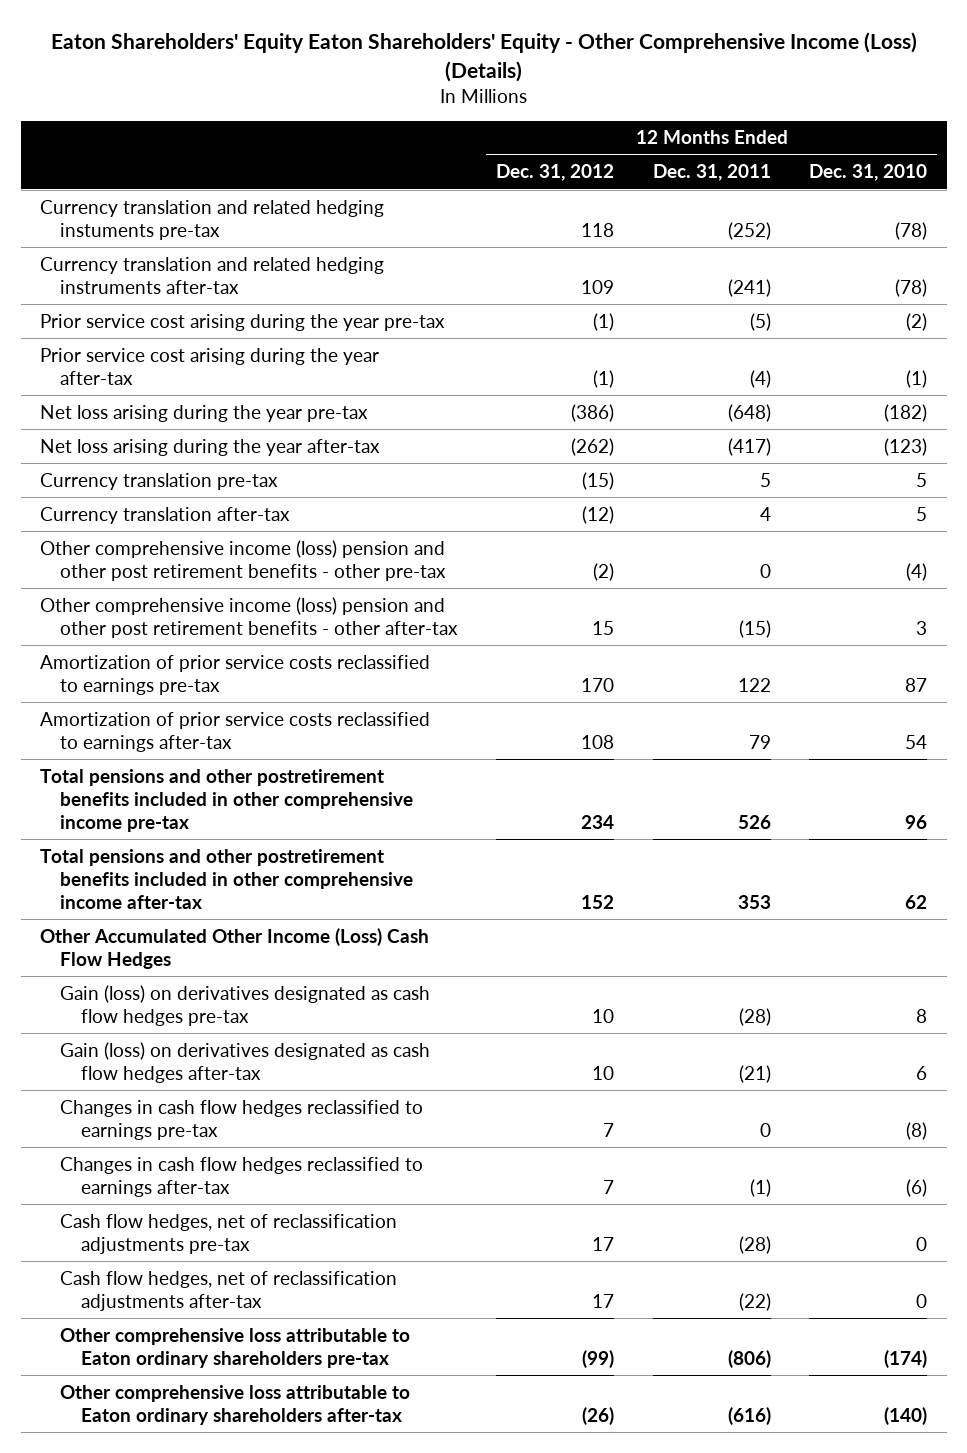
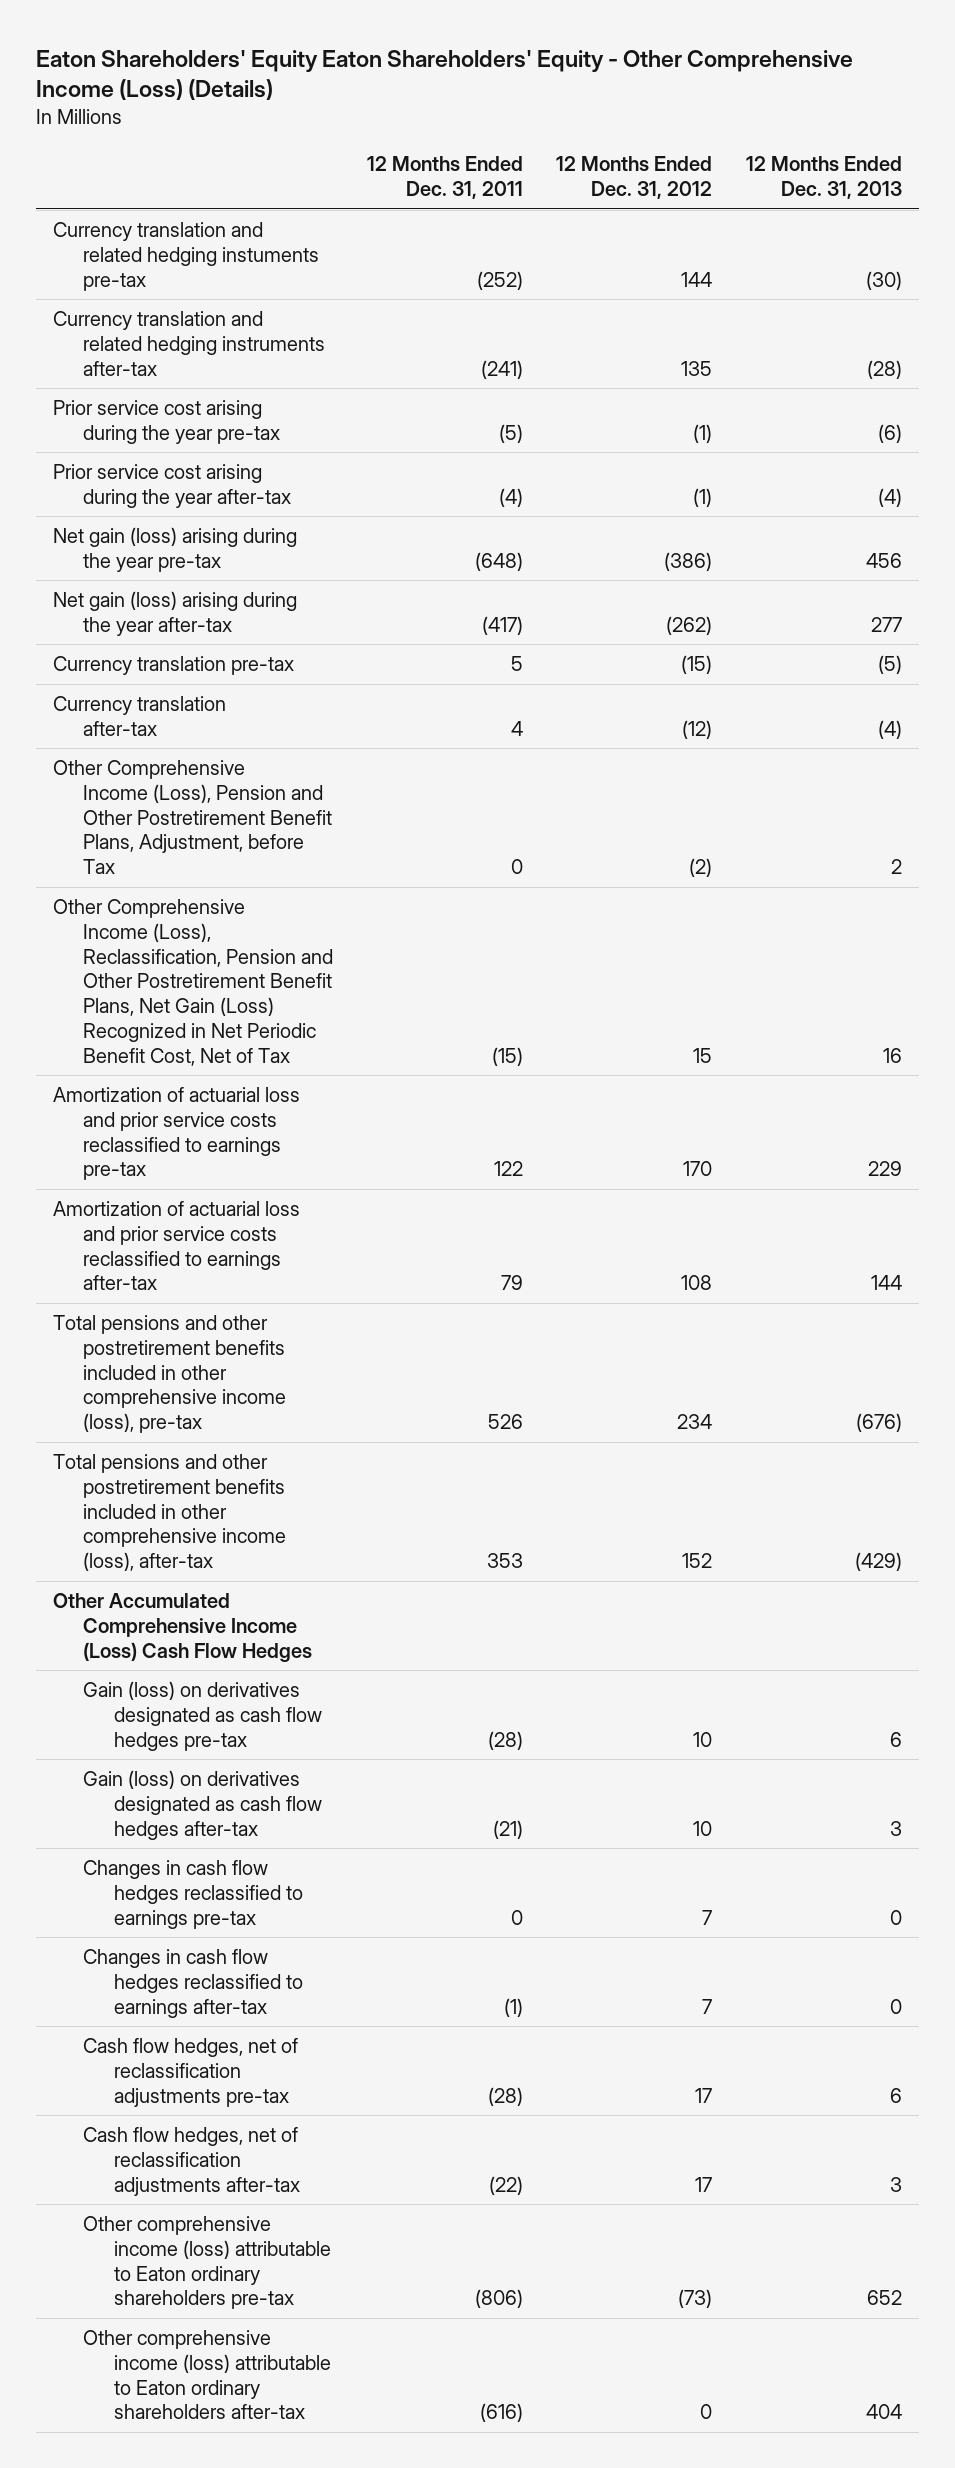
[809,164,928,182] Dec. 31, 2010 -> none
none -> [746,156,903,200] 12 Months Ended Dec. 31, 2013
[581,222,615,237] 118 -> [681,271,713,287] 144
[581,279,615,294] 109 -> [681,360,713,376] 135
[40,404,369,422] Net loss arising during the year pre-tax -> [52,527,297,572] Net gain (loss) arising during the year pre-tax
[40,438,381,456] Net loss arising during the year after-tax -> [52,591,297,636] Net gain (loss) arising during the year after-tax
[40,539,447,581] Other comprehensive income (loss) pension and other post retirement benefits - other pre-tax -> [52,760,333,875] Other Comprehensive Income (Loss), Pension and Other Postretirement Benefit Plans, Adjustment, before Tax
[40,596,459,638] Other comprehensive income (loss) pension and other post retirement benefits - other after-tax -> [52,899,334,1066] Other Comprehensive Income (Loss), Reclassification, Pension and Other Postretirement Benefit Plans, Net Gain (Loss) Recognized in Net Periodic Benefit Cost, Net of Tax
[40,654,431,695] Amortization of prior service costs reclassified to earnings pre-tax -> [52,1087,300,1181] Amortization of actuarial loss and prior service costs reclassified to earnings pre-tax
[40,711,431,752] Amortization of prior service costs reclassified to earnings after-tax -> [52,1201,300,1291] Amortization of actuarial loss and prior service costs reclassified to earnings after-tax
[40,768,414,832] Total pensions and other postretirement benefits included in other comprehensive income pre-tax -> [52,1315,287,1434] Total pensions and other postretirement benefits included in other comprehensive income (loss), pre-tax
[40,848,414,909] Total pensions and other postretirement benefits included in other comprehensive income after-tax -> [52,1454,287,1572] Total pensions and other postretirement benefits included in other comprehensive income (loss), after-tax
[40,927,430,969] Other Accumulated Other Income (Loss) Cash Flow Hedges -> [52,1593,313,1662] Other Accumulated Comprehensive Income (Loss) Cash Flow Hedges
[60,1327,411,1368] Other comprehensive loss attributable to Eaton ordinary shareholders pre-tax -> [83,2216,331,2310] Other comprehensive income (loss) attributable to Eaton ordinary shareholders pre-tax
[582,1349,615,1368] (99) -> [678,2289,713,2309] (73)
[60,1384,411,1425] Other comprehensive loss attributable to Eaton ordinary shareholders after-tax -> [83,2330,331,2420] Other comprehensive income (loss) attributable to Eaton ordinary shareholders after-tax
[582,1406,615,1425] (26) -> [700,2404,713,2420] 0

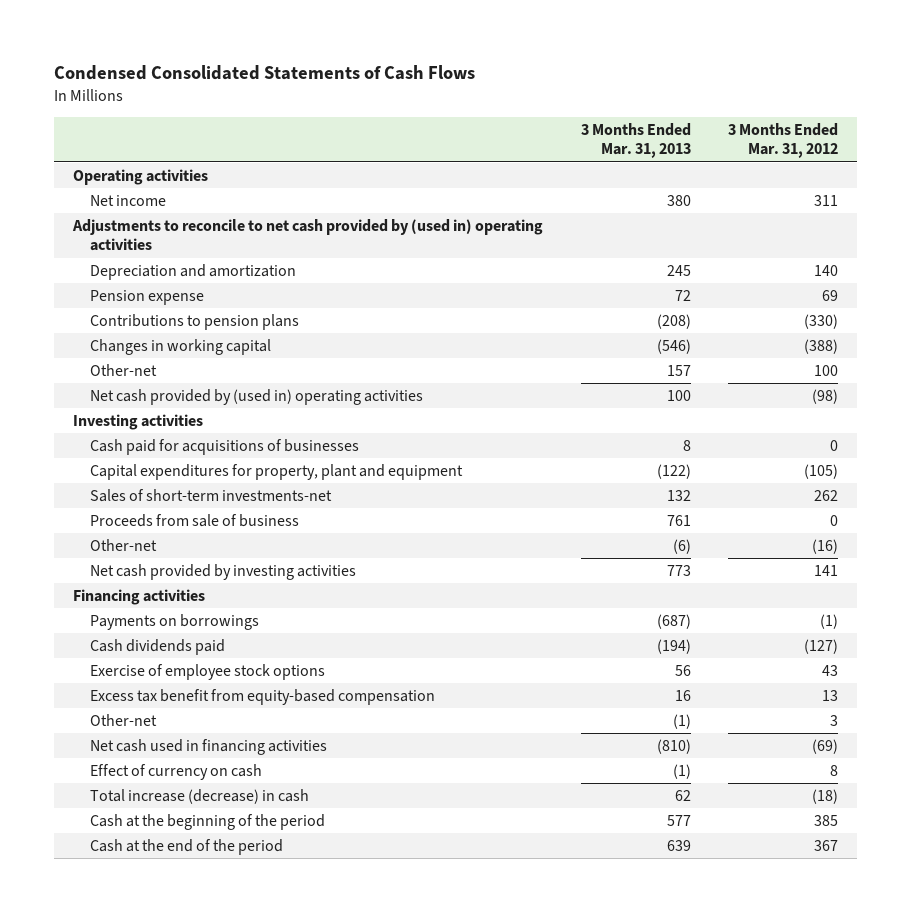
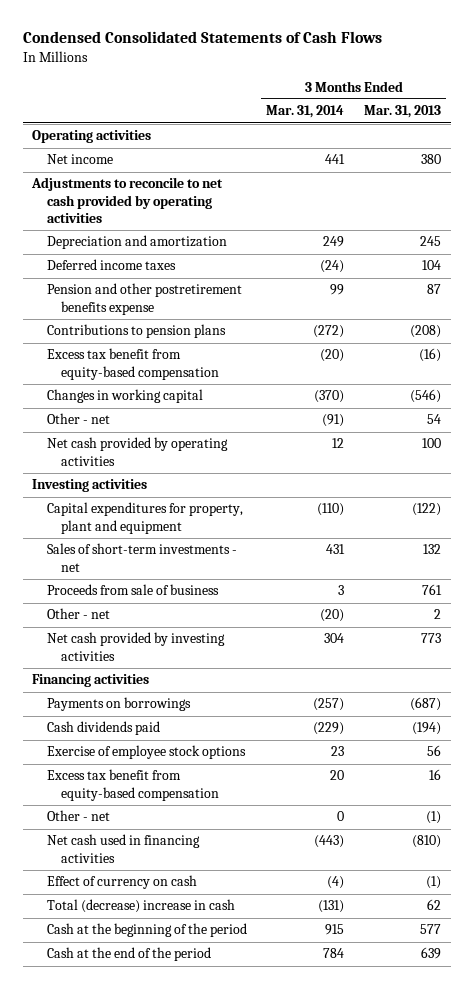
[727,122,838,159] 3 Months Ended Mar. 31, 2012 -> none
none -> [266,105,345,119] Mar. 31, 2014
[72,218,544,252] Adjustments to reconcile to net cash provided by (used in) operating activities -> [31,177,224,223] Adjustments to reconcile to net cash provided by operating activities
[90,289,205,305] Pension expense -> none
none -> [46,259,176,271] Deferred income taxes
none -> [46,283,242,315] Pension and other postretirement benefits expense
none -> [46,348,219,380] Excess tax benefit from equity-based compensation
[90,363,158,376] Other-net -> [46,413,110,425] Other - net
[666,364,691,376] 157 -> [427,414,442,425] 54
[90,388,424,405] Net cash provided by (used in) operating activities -> [46,437,228,466] Net cash provided by operating activities
[90,438,360,455] Cash paid for acquisitions of businesses -> none
[90,488,333,502] Sales of short-term investments-net -> [46,543,237,572] Sales of short-term investments - net
[90,538,158,551] Other-net -> [46,608,110,620] Other - net
[672,538,691,554] (6) -> [434,609,442,620] 2
[90,713,158,726] Other-net -> [46,810,110,822] Other - net
[90,788,310,804] Total increase (decrease) in cash -> [46,899,235,914] Total (decrease) increase in cash

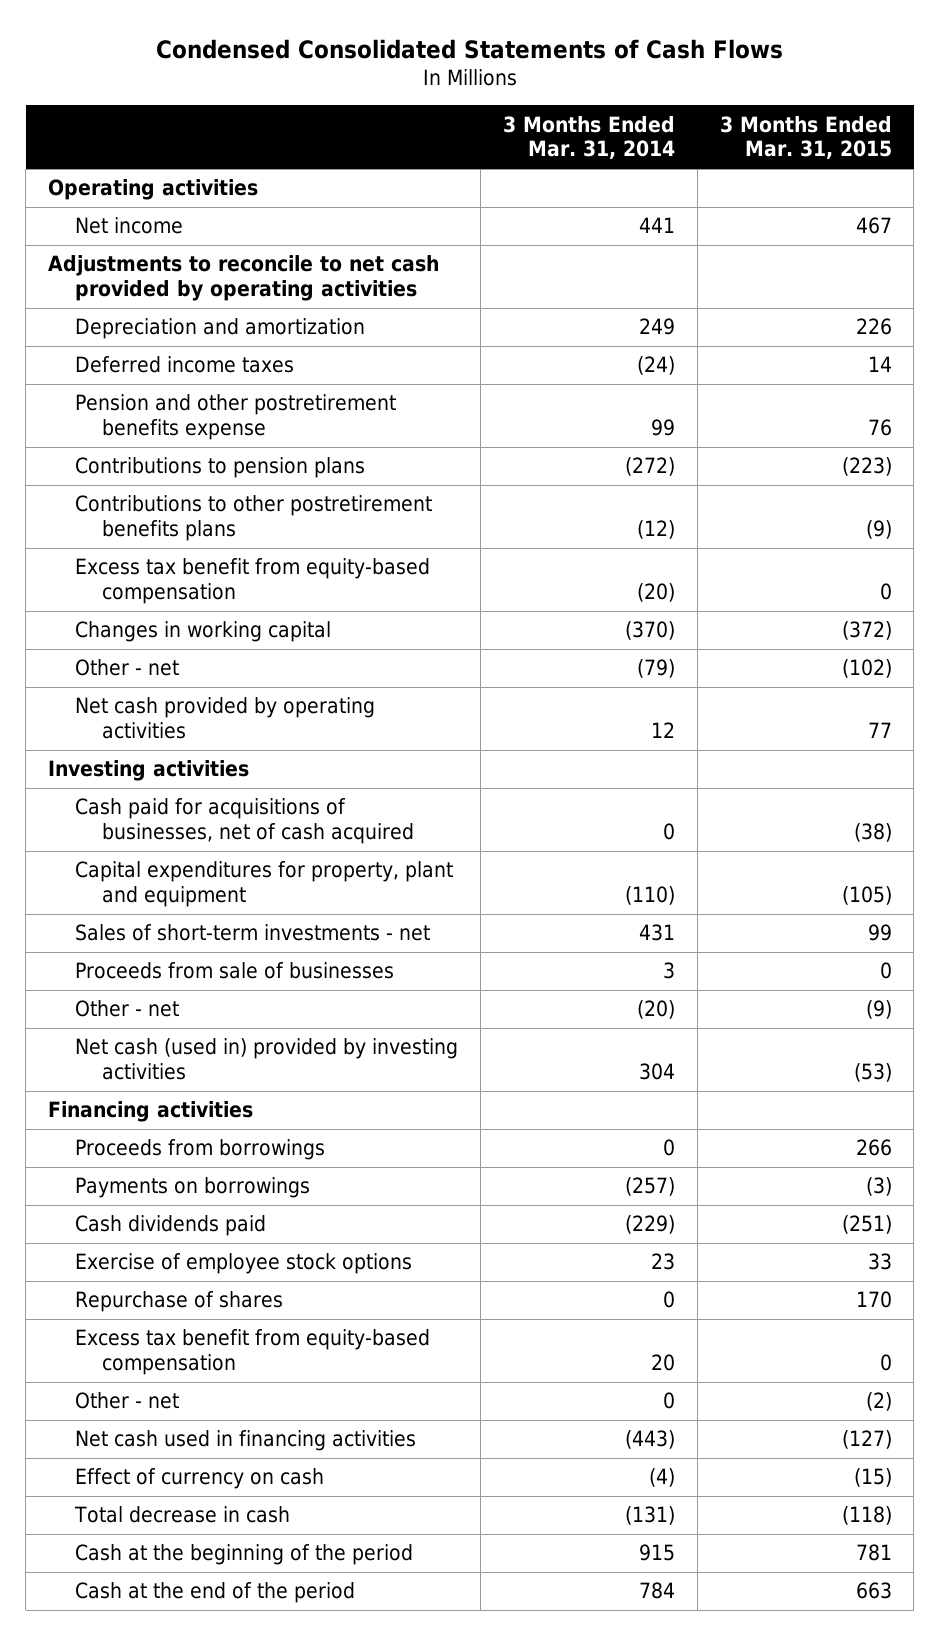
[364,105,442,119] Mar. 31, 2013 -> none
none -> [719,115,892,160] 3 Months Ended Mar. 31, 2015
none -> [75,495,433,542] Contributions to other postretirement benefits plans
[322,414,345,428] (91) -> [636,659,675,679] (79)
none -> [75,798,415,845] Cash paid for acquisitions of businesses, net of cash acquired
[46,584,219,596] Proceeds from sale of business -> [75,962,395,980] Proceeds from sale of businesses
[46,632,225,661] Net cash provided by investing activities -> [75,1038,459,1081] Net cash (used in) provided by investing activities
none -> [75,1139,326,1161] Proceeds from borrowings
none -> [75,1291,284,1313] Repurchase of shares
[46,899,235,914] Total (decrease) increase in cash -> [74,1506,291,1524] Total decrease in cash

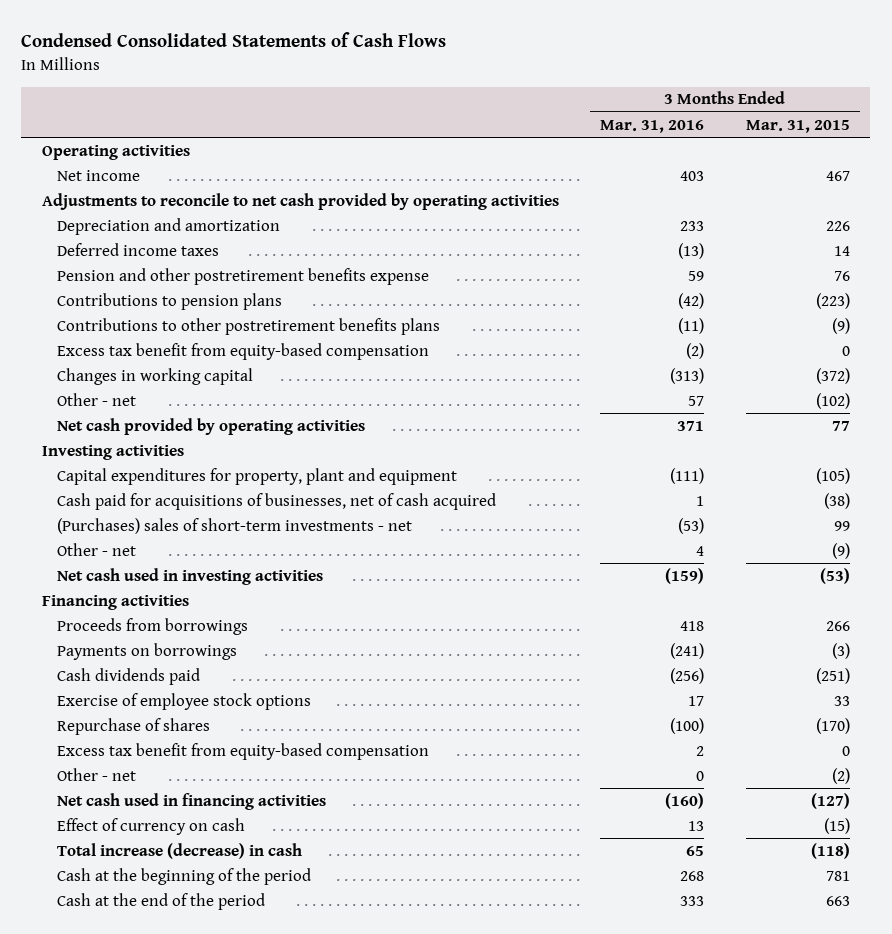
[502,115,675,160] 3 Months Ended Mar. 31, 2014 -> none
none -> [600,119,705,133] Mar. 31, 2016
[75,962,395,980] Proceeds from sale of businesses -> none
[75,798,415,845] Cash paid for acquisitions of businesses, net of cash acquired -> [56,492,496,510] Cash paid for acquisitions of businesses, net of cash acquired
[75,924,431,942] Sales of short-term investments - net -> [56,517,412,534] (Purchases) sales of short-term investments - net
[75,1038,459,1081] Net cash (used in) provided by investing activities -> [56,567,323,585] Net cash used in investing activities
[855,1291,892,1309] 170 -> [815,717,850,734] (170)
[74,1506,291,1524] Total decrease in cash -> [56,842,302,859] Total increase (decrease) in cash

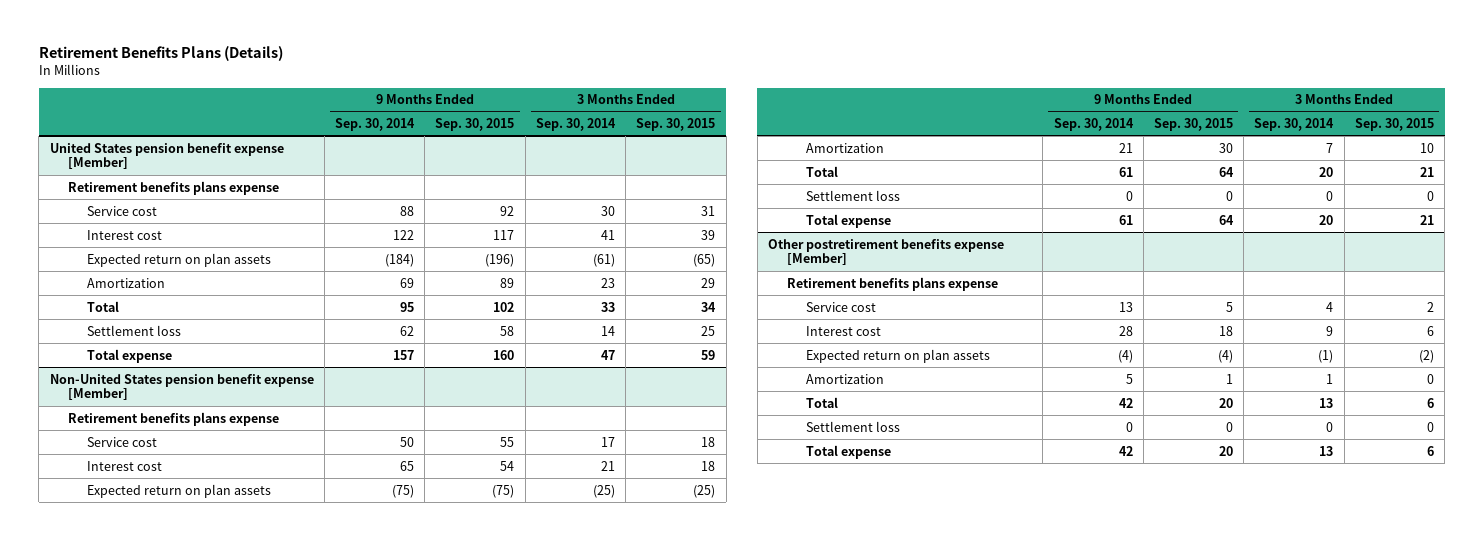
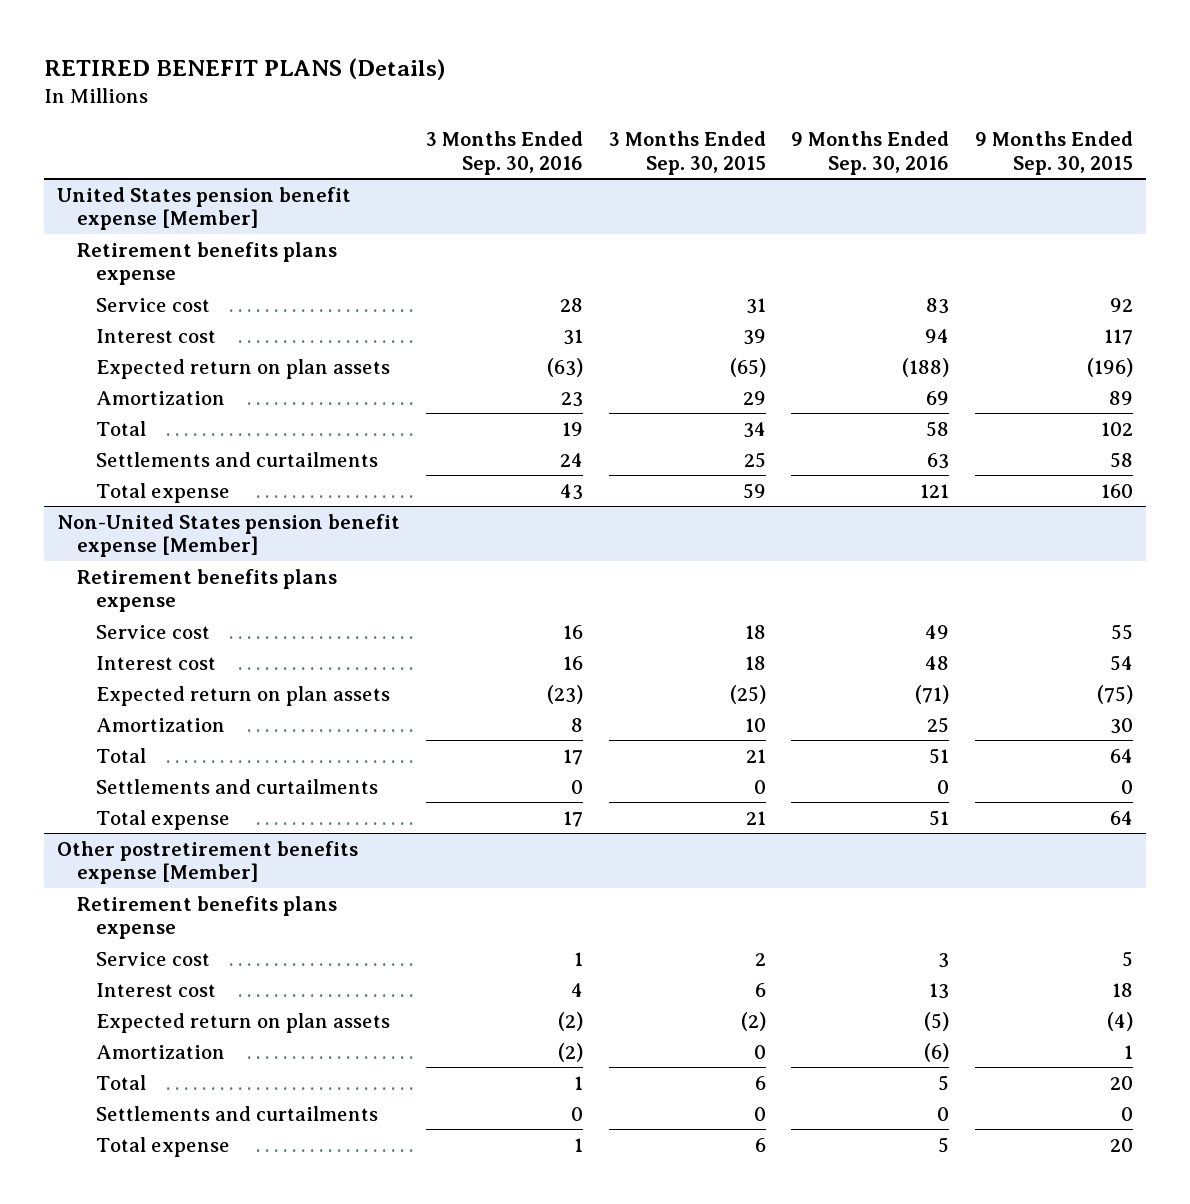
[38,46,283,62] Retirement Benefits Plans (Details) -> [44,57,446,80] RETIRED BENEFIT PLANS (Details)
[334,118,415,132] Sep. 30, 2014 -> none
[535,118,616,132] Sep. 30, 2014 -> none
none -> [425,131,583,175] 3 Months Ended Sep. 30, 2016
none -> [791,131,950,175] 9 Months Ended Sep. 30, 2016
[87,324,182,336] Settlement loss -> [96,451,379,467] Settlements and curtailments
[805,189,900,201] Settlement loss -> [96,778,379,794] Settlements and curtailments
[805,420,900,432] Settlement loss -> [96,1105,379,1121] Settlements and curtailments

